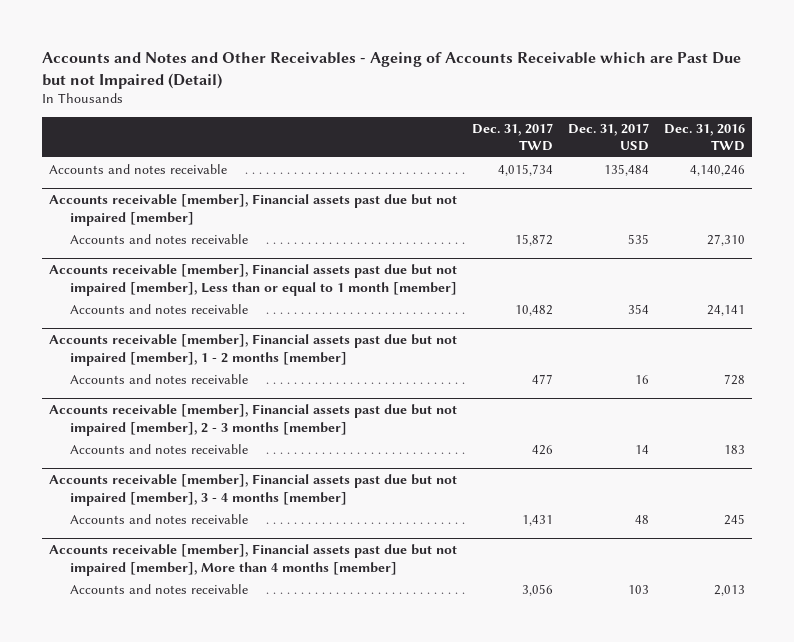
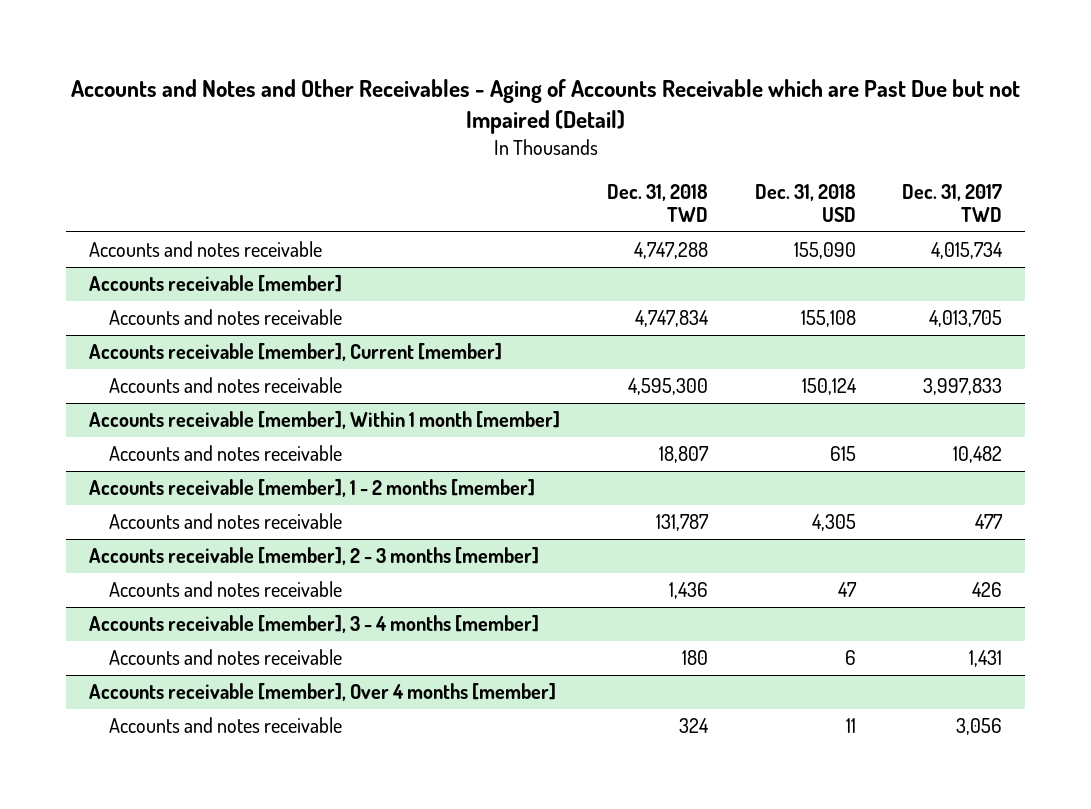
[41,52,741,89] Accounts and Notes and Other Receivables - Ageing of Accounts Receivable which are Past Due but not Impaired (Detail) -> [70,79,1020,134] Accounts and Notes and Other Receivables - Aging of Accounts Receivable which are Past Due but not Impaired (Detail)
[568,122,650,152] Dec. 31, 2017 USD -> none
[663,123,745,152] Dec. 31, 2016 TWD -> none
none -> [606,183,708,222] Dec. 31, 2018 TWD
none -> [754,183,856,222] Dec. 31, 2018 USD
[49,194,458,226] Accounts receivable [member], Financial assets past due but not impaired [member] -> none
[49,264,458,296] Accounts receivable [member], Financial assets past due but not impaired [member], Less than or equal to 1 month [member] -> none
none -> [89,275,343,293] Accounts receivable [member]
[515,233,554,246] 15,872 -> [929,310,1003,328] 4,013,705
none -> [89,343,503,362] Accounts receivable [member], Current [member]
none -> [109,377,343,394] Accounts and notes receivable
none -> [89,411,561,430] Accounts receivable [member], Within 1 month [member]
[49,334,458,366] Accounts receivable [member], Financial assets past due but not impaired [member], 1 - 2 months [member] -> none
none -> [89,479,536,498] Accounts receivable [member], 1 - 2 months [member]
[49,404,458,436] Accounts receivable [member], Financial assets past due but not impaired [member], 2 - 3 months [member] -> none
none -> [89,547,540,566] Accounts receivable [member], 2 - 3 months [member]
[49,474,458,506] Accounts receivable [member], Financial assets past due but not impaired [member], 3 - 4 months [member] -> none
none -> [89,615,540,634] Accounts receivable [member], 3 - 4 months [member]
[49,544,458,576] Accounts receivable [member], Financial assets past due but not impaired [member], More than 4 months [member] -> none
none -> [89,683,557,702] Accounts receivable [member], Over 4 months [member]

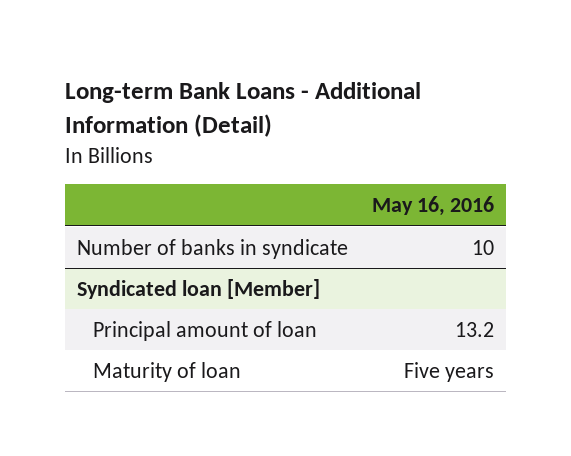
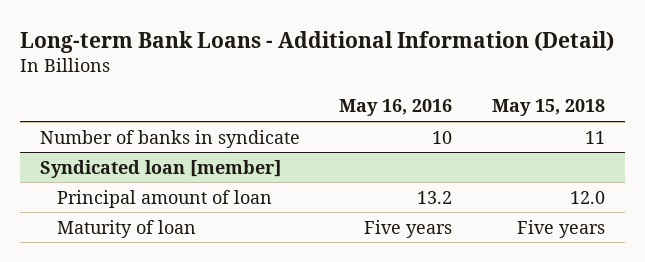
none -> [492,99,606,117] May 15, 2018
[76,278,320,299] Syndicated loan [Member] -> [39,159,281,178] Syndicated loan [member]

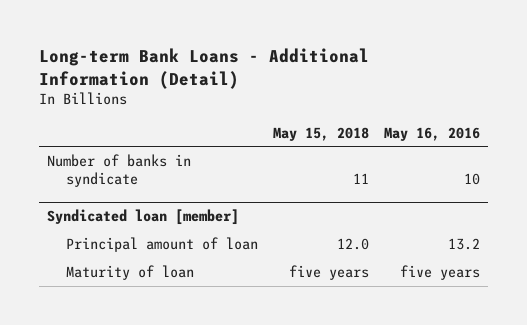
[364,219,453,238] Five years -> [400,264,481,280] five years
[517,219,606,238] Five years -> [289,264,370,280] five years

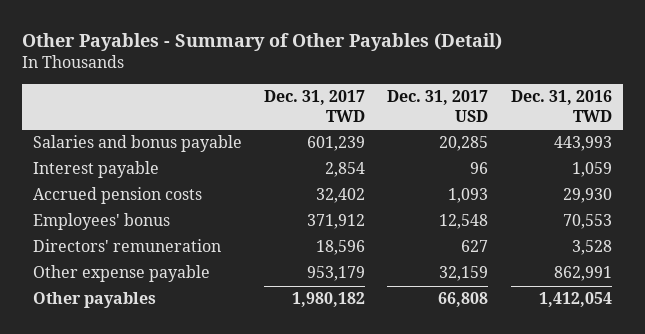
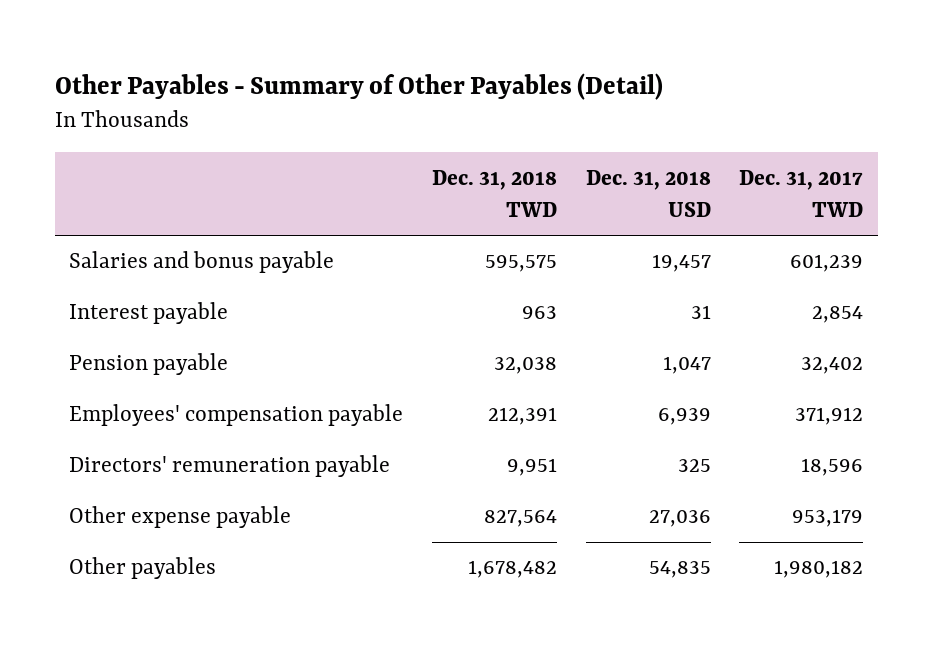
[387,90,489,123] Dec. 31, 2017 USD -> none
[510,90,612,123] Dec. 31, 2016 TWD -> none
none -> [432,169,558,217] Dec. 31, 2018 TWD
none -> [585,169,711,217] Dec. 31, 2018 USD
[33,187,203,205] Accrued pension costs -> [69,353,229,376] Pension payable
[33,213,171,231] Employees' bonus -> [69,404,404,427] Employees' compensation payable
[33,239,222,253] Directors' remuneration -> [69,455,391,478] Directors' remuneration payable

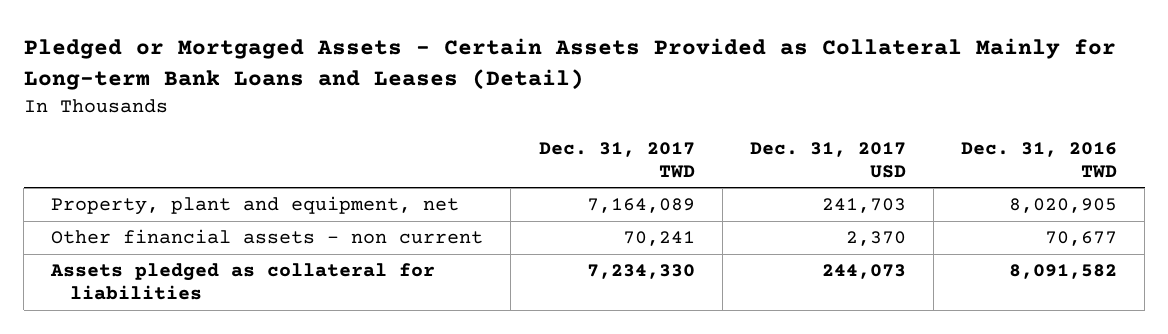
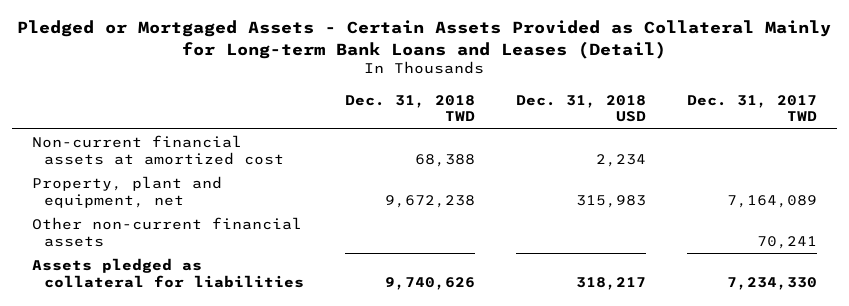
[749,141,906,178] Dec. 31, 2017 USD -> none
[961,141,1118,178] Dec. 31, 2016 TWD -> none
none -> [345,94,476,122] Dec. 31, 2018 TWD
none -> [515,94,646,123] Dec. 31, 2018 USD
none -> [31,135,285,165] Non-current financial assets at amortized cost
[51,229,484,245] Other financial assets - non current -> [31,217,302,247] Other non-current financial assets

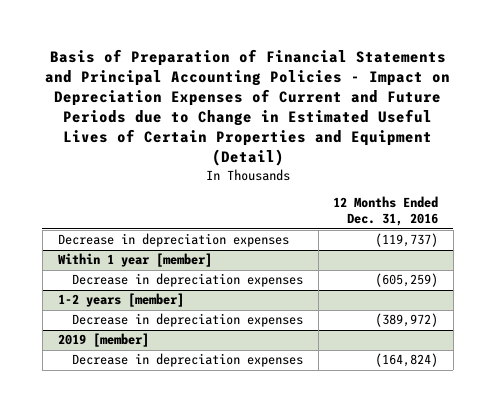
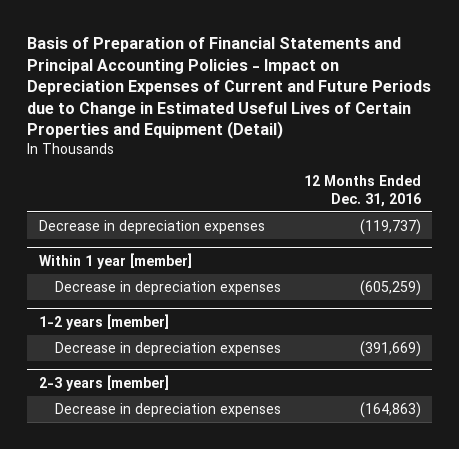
[375,313,439,328] (389,972) -> [359,340,421,357] (391,669)
[57,333,149,348] 2019 [member] -> [38,374,169,391] 2-3 years [member]
[375,353,439,368] (164,824) -> [359,401,421,418] (164,863)

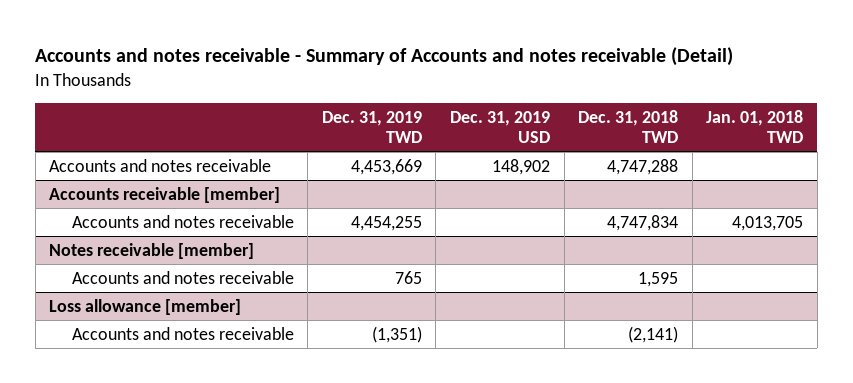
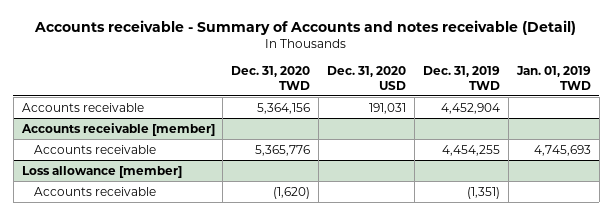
[35,47,734,67] Accounts and notes receivable - Summary of Accounts and notes receivable (Detail) -> [34,19,577,35] Accounts receivable - Summary of Accounts and notes receivable (Detail)
[450,110,551,143] Dec. 31, 2019 USD -> none
[578,109,679,143] Dec. 31, 2018 TWD -> none
[706,109,804,143] Jan. 01, 2018 TWD -> none
none -> [231,66,311,90] Dec. 31, 2020 TWD
none -> [327,66,407,90] Dec. 31, 2020 USD
none -> [515,66,591,90] Jan. 01, 2019 TWD
[49,158,272,172] Accounts and notes receivable -> [21,102,144,112] Accounts receivable
[350,158,422,175] 4,453,669 -> [440,102,500,114] 4,452,904
[49,242,255,259] Notes receivable [member] -> none
[71,270,294,284] Accounts and notes receivable -> none
[71,214,294,228] Accounts and notes receivable -> [34,144,157,154] Accounts receivable
[71,326,294,340] Accounts and notes receivable -> [34,186,157,196] Accounts receivable

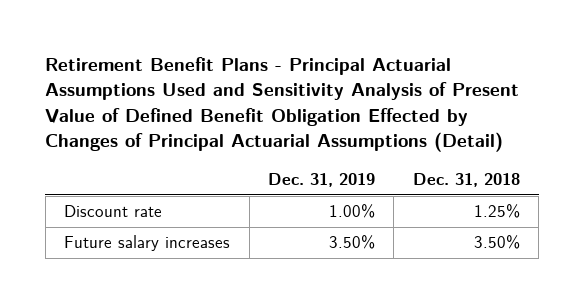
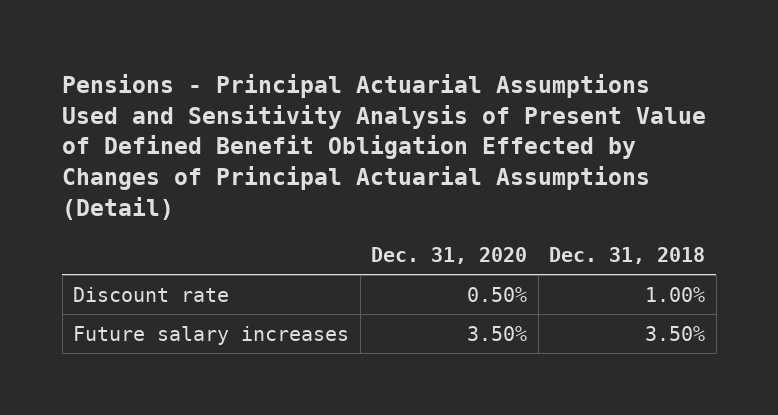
[45,56,520,153] Retirement Benefit Plans - Principal Actuarial Assumptions Used and Sensitivity Analysis of Present Value of Defined Benefit Obligation Effected by Changes of Principal Actuarial Assumptions (Detail) -> [62,74,707,220] Pensions - Principal Actuarial Assumptions Used and Sensitivity Analysis of Present Value of Defined Benefit Obligation Effected by Changes of Principal Actuarial Assumptions (Detail)
[267,172,375,187] Dec. 31, 2019 -> none
none -> [371,247,528,265] Dec. 31, 2020
[473,204,520,219] 1.25% -> [645,286,706,302] 1.00%

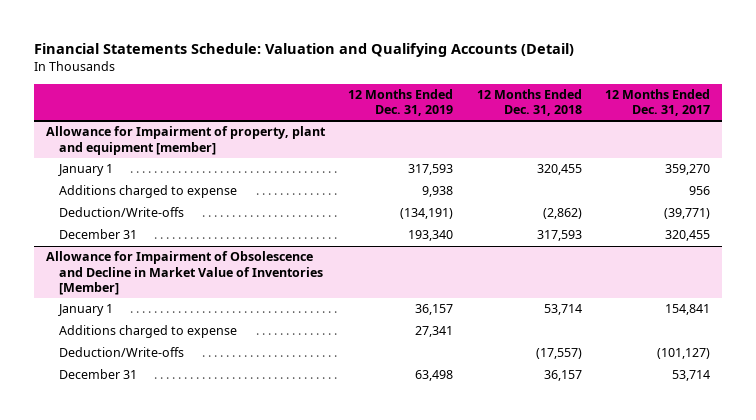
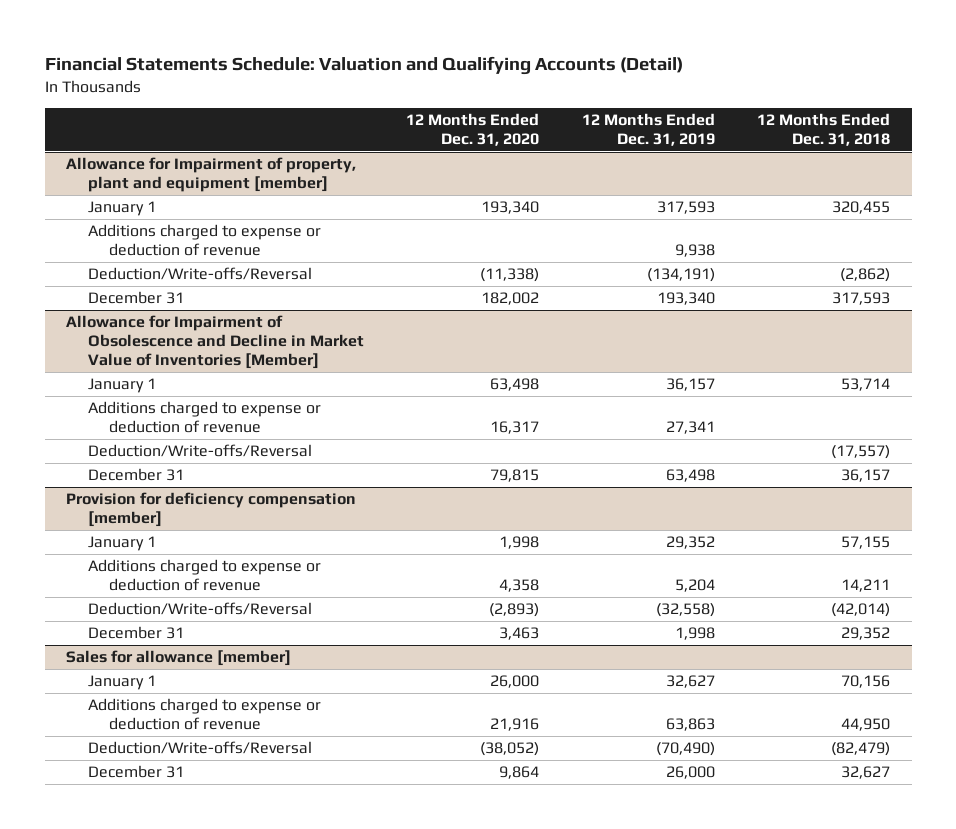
[605,89,711,117] 12 Months Ended Dec. 31, 2017 -> none
none -> [406,113,540,146] 12 Months Ended Dec. 31, 2020
[59,185,238,199] Additions charged to expense -> [87,224,321,257] Additions charged to expense or deduction of revenue
[59,207,185,218] Deduction/Write-offs -> [87,267,312,281] Deduction/Write-offs/Reversal
[59,325,238,339] Additions charged to expense -> [87,401,321,434] Additions charged to expense or deduction of revenue
[59,347,185,358] Deduction/Write-offs -> [87,444,312,458] Deduction/Write-offs/Reversal
none -> [66,492,357,528] Provision for deficiency compensation [member]
none -> [87,536,156,552] January 1
none -> [87,559,321,592] Additions charged to expense or deduction of revenue
none -> [87,602,312,616] Deduction/Write-offs/Reversal
none -> [87,626,184,640] December 31
none -> [66,650,292,667] Sales for allowance [member]
none -> [87,675,156,691] January 1
none -> [87,698,321,731] Additions charged to expense or deduction of revenue
none -> [87,741,312,755] Deduction/Write-offs/Reversal
none -> [87,765,184,779] December 31

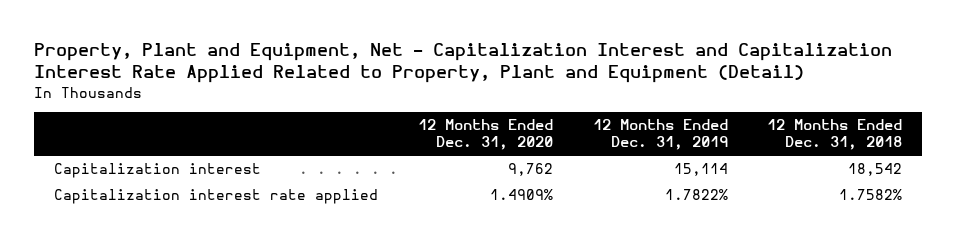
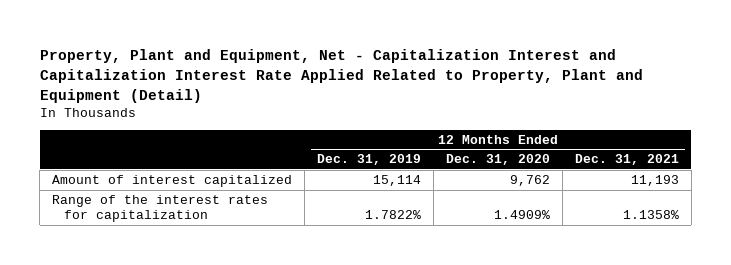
[767,119,903,151] 12 Months Ended Dec. 31, 2018 -> none
none -> [574,154,679,166] Dec. 31, 2021
[54,163,262,179] Capitalization interest -> [52,175,293,188] Amount of interest capitalized
[54,189,379,205] Capitalization interest rate applied -> [52,195,269,223] Range of the interest rates for capitalization

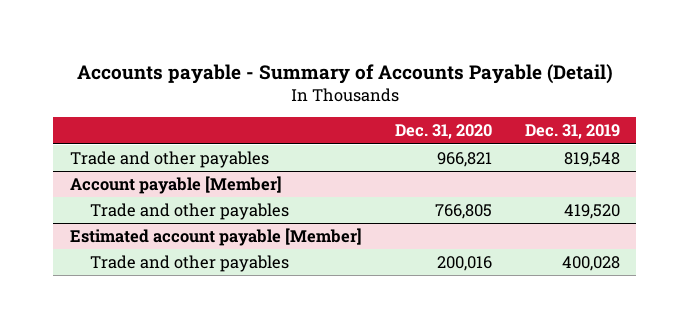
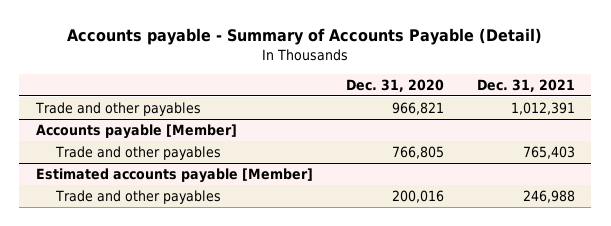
[524,124,620,140] Dec. 31, 2019 -> none
none -> [476,79,575,93] Dec. 31, 2021
[69,176,282,195] Account payable [Member] -> [35,124,237,140] Accounts payable [Member]
[69,228,362,247] Estimated account payable [Member] -> [35,168,313,184] Estimated accounts payable [Member]

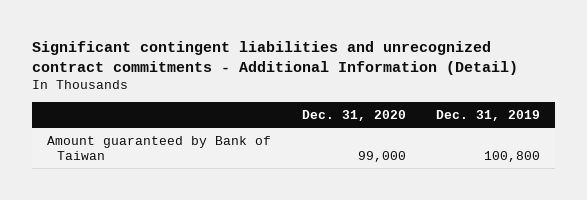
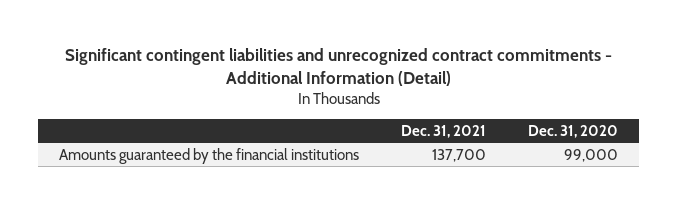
[435,109,540,121] Dec. 31, 2019 -> none
none -> [401,124,487,138] Dec. 31, 2021
[47,135,272,160] Amount guaranteed by Bank of Taiwan -> [59,147,360,164] Amounts guaranteed by the financial institutions

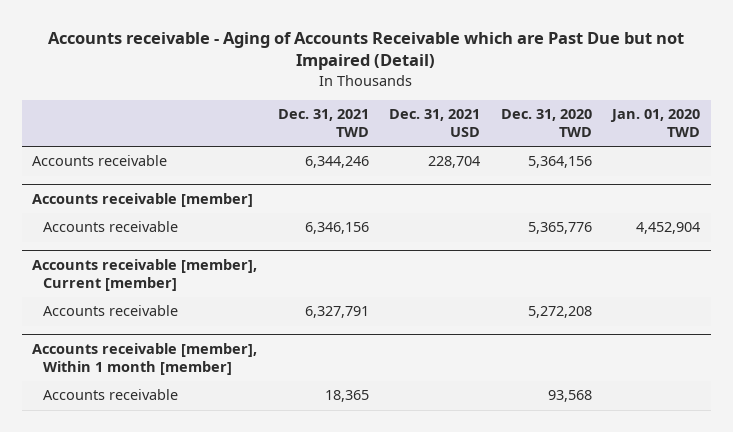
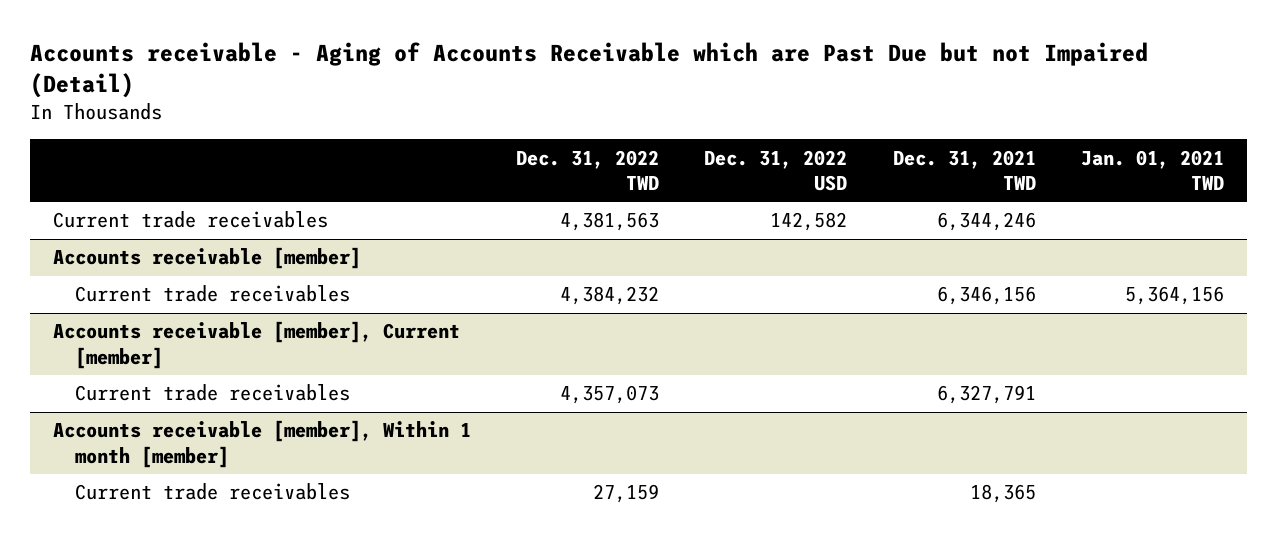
[389,109,481,137] Dec. 31, 2021 USD -> none
[500,109,592,137] Dec. 31, 2020 TWD -> none
[610,109,701,137] Jan. 01, 2020 TWD -> none
none -> [516,149,660,191] Dec. 31, 2022 TWD
none -> [704,149,848,192] Dec. 31, 2022 USD
none -> [1081,149,1225,191] Jan. 01, 2021 TWD
[32,155,168,167] Accounts receivable -> [52,211,328,229] Current trade receivables
[42,221,178,233] Accounts receivable -> [74,285,350,303] Current trade receivables
[42,305,178,317] Accounts receivable -> [74,384,350,402] Current trade receivables
[42,389,178,401] Accounts receivable -> [74,483,350,501] Current trade receivables

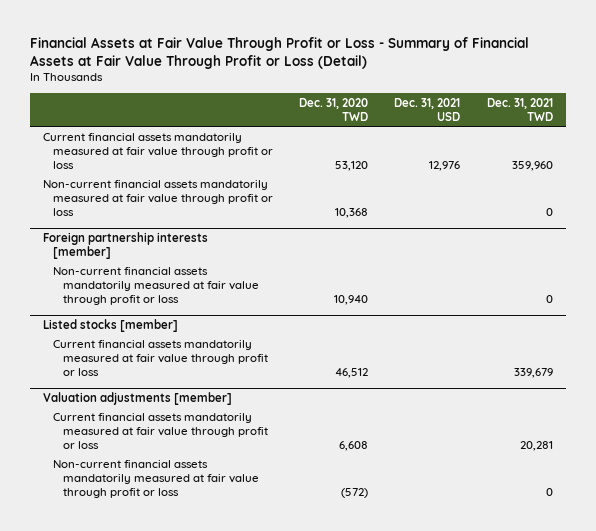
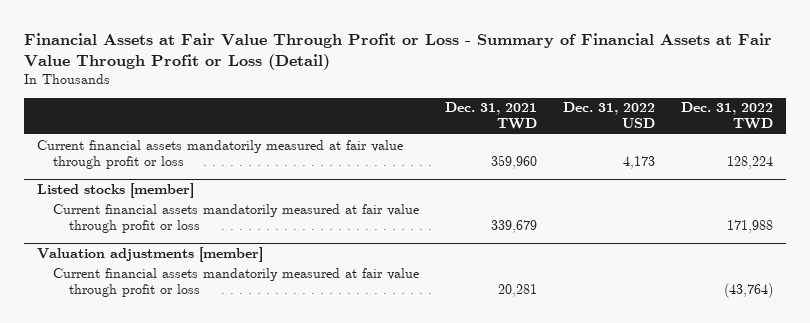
[299,97,369,121] Dec. 31, 2020 TWD -> none
[394,97,461,121] Dec. 31, 2021 USD -> none
none -> [563,102,656,129] Dec. 31, 2022 USD
none -> [681,102,774,130] Dec. 31, 2022 TWD
[43,179,273,216] Non-current financial assets mandatorily measured at fair value through profit or loss -> none
[43,231,209,259] Foreign partnership interests [member] -> none
[52,266,259,305] Non-current financial assets mandatorily measured at fair value through profit or loss -> none
[52,459,259,498] Non-current financial assets mandatorily measured at fair value through profit or loss -> none

